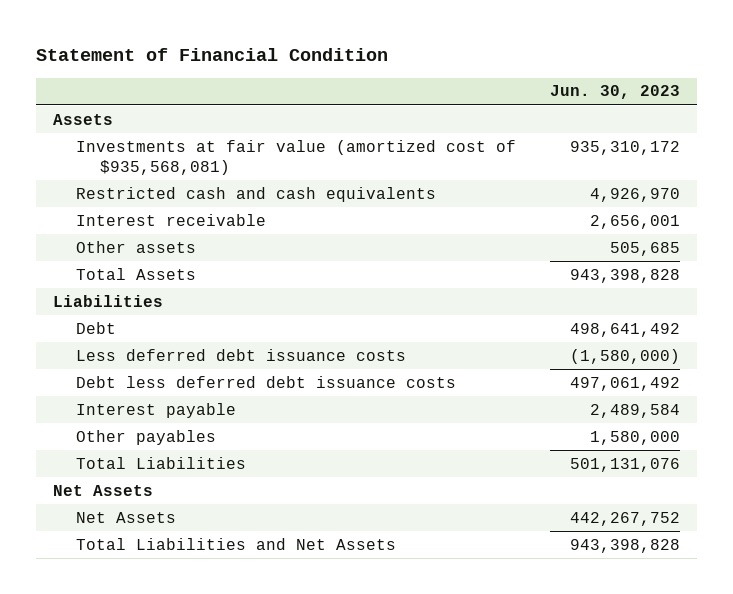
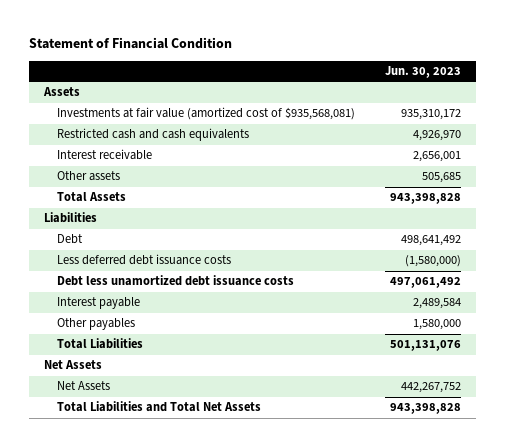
[76,375,457,388] Debt less deferred debt issuance costs -> [57,275,295,287] Debt less unamortized debt issuance costs
[76,537,397,550] Total Liabilities and Net Assets -> [57,401,262,413] Total Liabilities and Total Net Assets

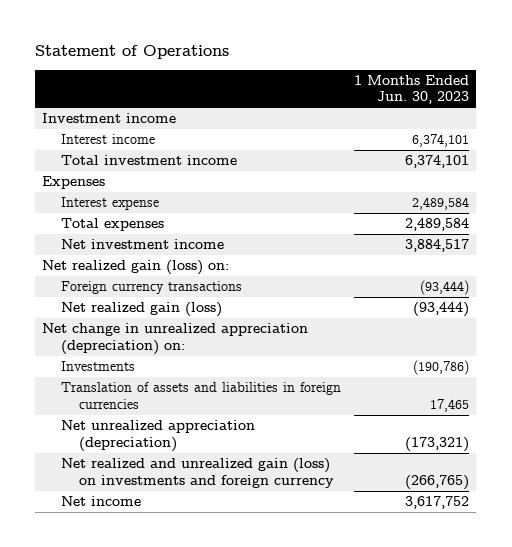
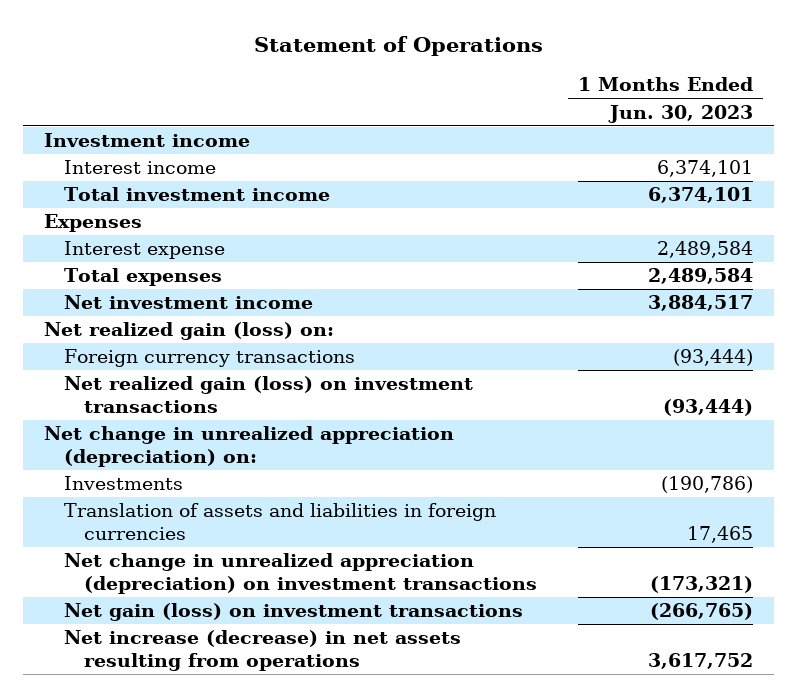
[60,302,222,318] Net realized gain (loss) -> [64,376,474,413] Net realized gain (loss) on investment transactions
[60,420,255,452] Net unrealized appreciation (depreciation) -> [64,553,538,594] Net change in unrealized appreciation (depreciation) on investment transactions
[60,458,334,488] Net realized and unrealized gain (loss) on investments and foreign currency -> [64,603,524,622] Net gain (loss) on investment transactions
[60,496,141,507] Net income -> [64,630,462,671] Net increase (decrease) in net assets resulting from operations

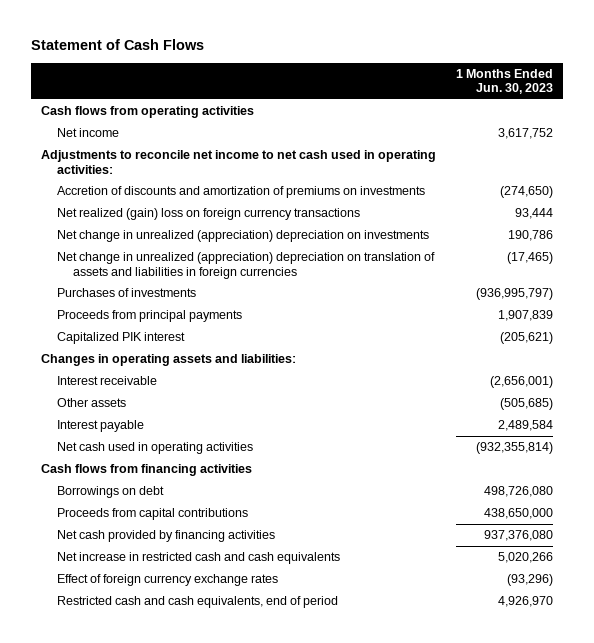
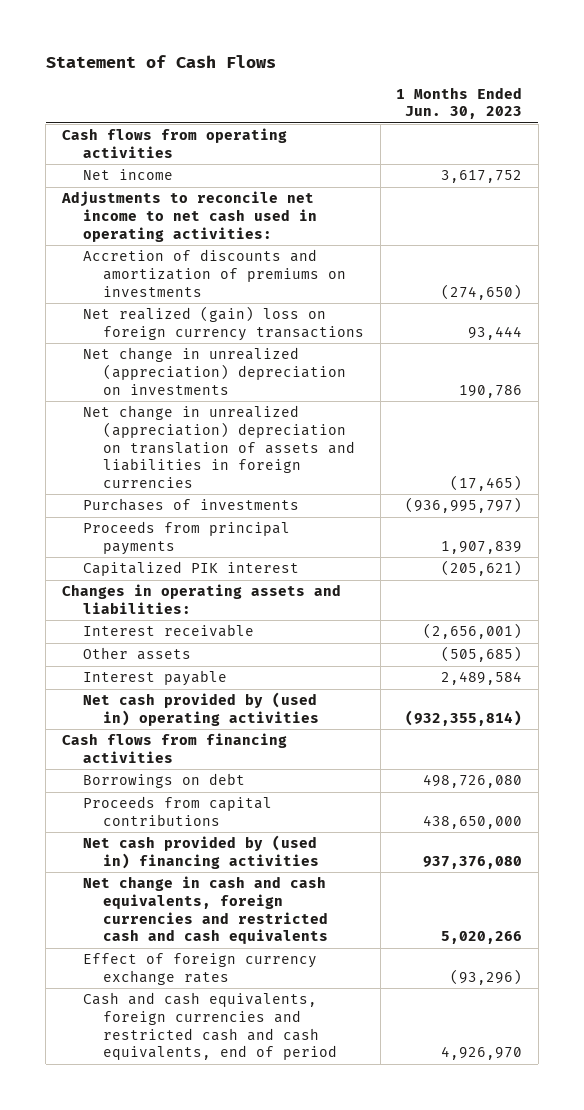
[56,442,253,455] Net cash used in operating activities -> [82,692,320,727] Net cash provided by (used in) operating activities
[56,530,275,543] Net cash provided by financing activities -> [82,835,320,870] Net cash provided by (used in) financing activities
[56,552,340,565] Net increase in restricted cash and cash equivalents -> [82,876,329,945] Net change in cash and cash equivalents, foreign currencies and restricted cash and cash equivalents
[56,596,338,609] Restricted cash and cash equivalents, end of period -> [82,992,338,1061] Cash and cash equivalents, foreign currencies and restricted cash and cash equivalents, end of period

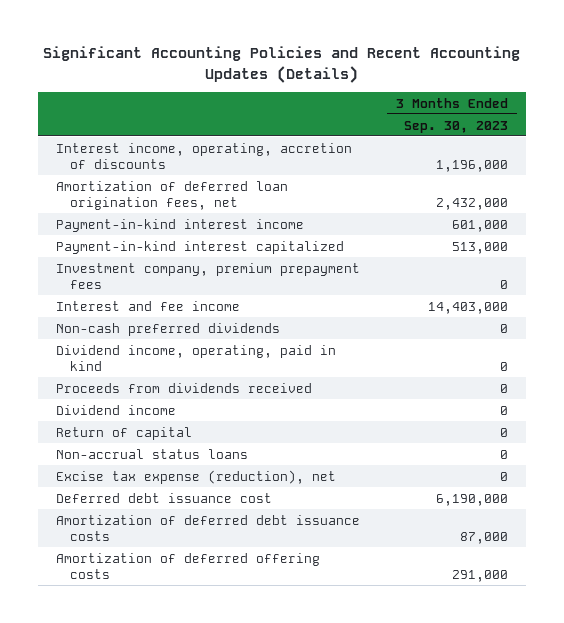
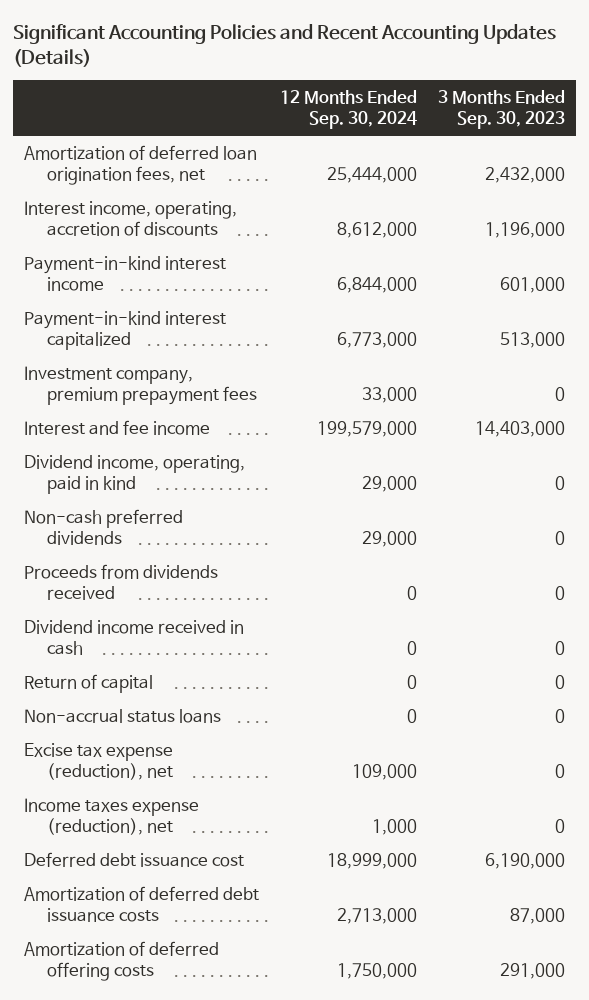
none -> [279,90,417,130] 12 Months Ended Sep. 30, 2024
[56,142,353,170] Interest income, operating, accretion of discounts -> [23,200,237,236] Interest income, operating, accretion of discounts
[56,322,281,336] Non-cash preferred dividends -> [23,508,183,545] Non-cash preferred dividends
[56,404,177,415] Dividend income -> none
none -> [23,619,244,655] Dividend income received in cash
none -> [23,797,199,835] Income taxes expense (reduction), net

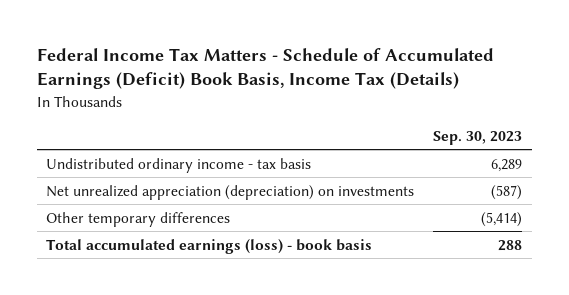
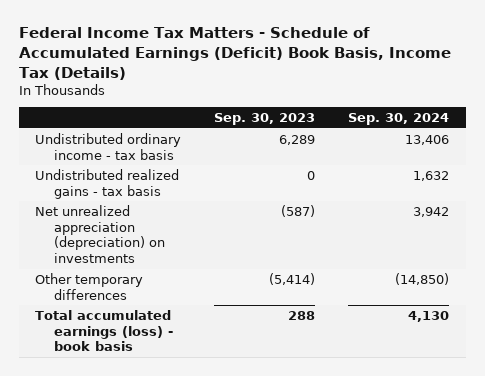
none -> [348,113,450,126] Sep. 30, 2024
none -> [35,168,180,199] Undistributed realized gains - tax basis

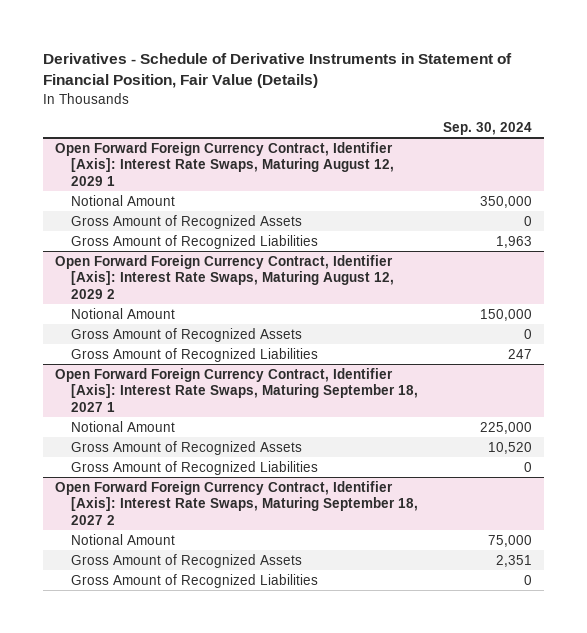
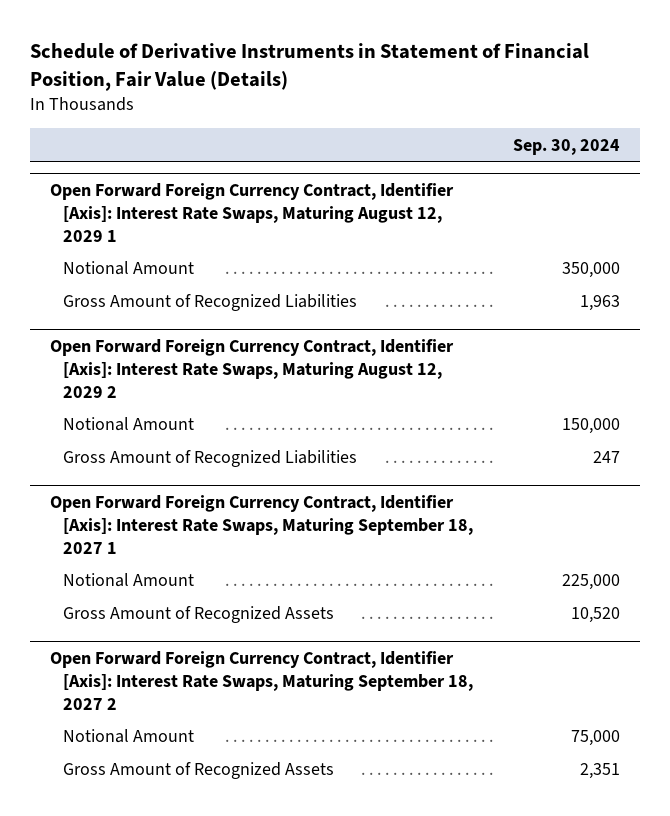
[42,52,512,89] Derivatives - Schedule of Derivative Instruments in Statement of Financial Position, Fair Value (Details) -> [30,43,590,91] Schedule of Derivative Instruments in Statement of Financial Position, Fair Value (Details)
[71,214,303,229] Gross Amount of Recognized Assets -> none
[71,327,303,342] Gross Amount of Recognized Assets -> none
[71,460,319,475] Gross Amount of Recognized Liabilities -> none
[71,573,319,588] Gross Amount of Recognized Liabilities -> none

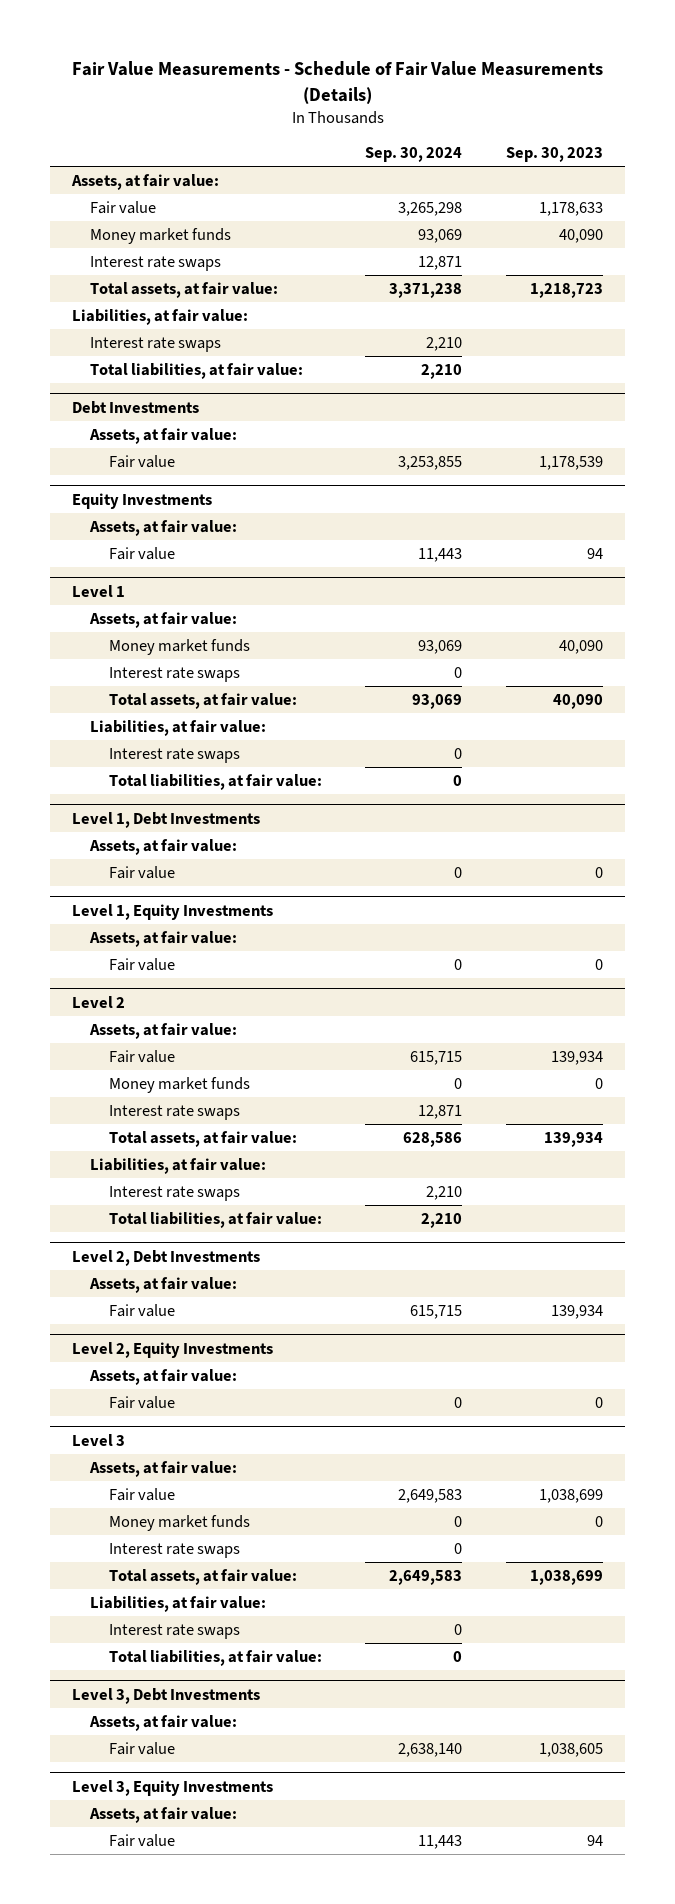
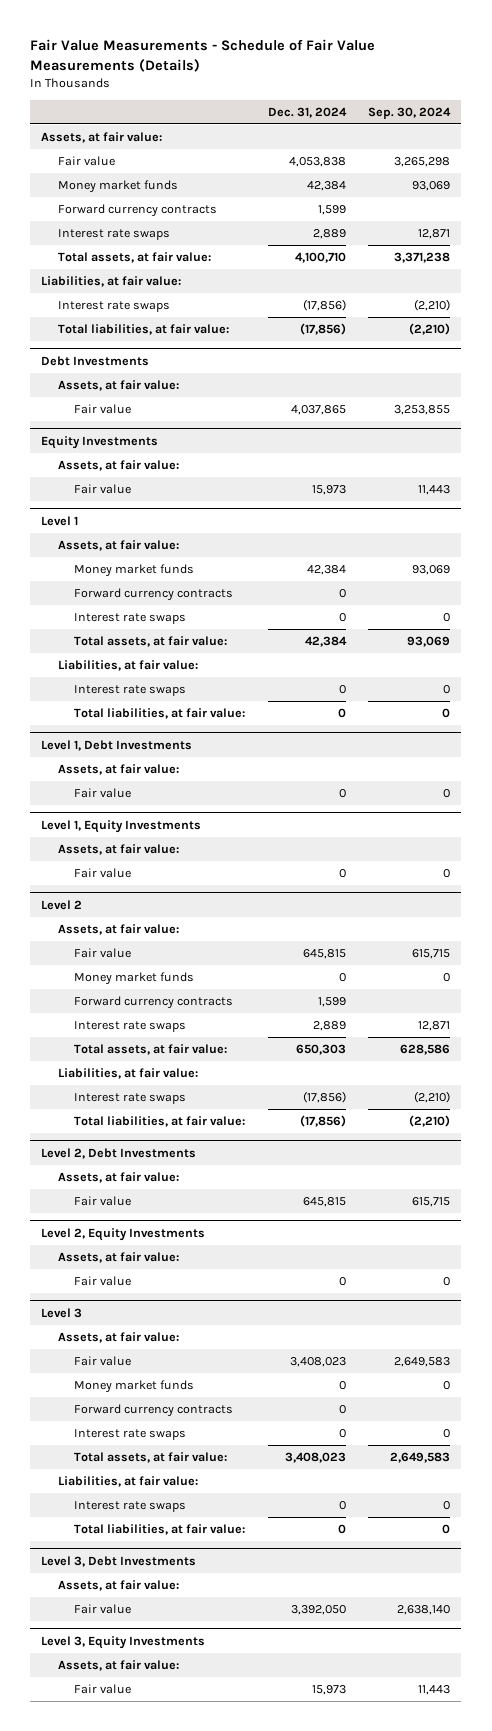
[506,147,604,163] Sep. 30, 2023 -> none
none -> [267,106,347,118] Dec. 31, 2024
none -> [57,204,217,218] Forward currency contracts
[426,337,463,352] 2,210 -> [414,299,451,312] (2,210)
[421,364,463,380] 2,210 -> [409,323,451,336] (2,210)
none -> [74,588,234,602] Forward currency contracts
none -> [74,996,234,1010] Forward currency contracts
[426,1186,463,1201] 2,210 -> [414,1091,451,1104] (2,210)
[421,1213,463,1229] 2,210 -> [409,1115,451,1128] (2,210)
none -> [74,1404,234,1418] Forward currency contracts

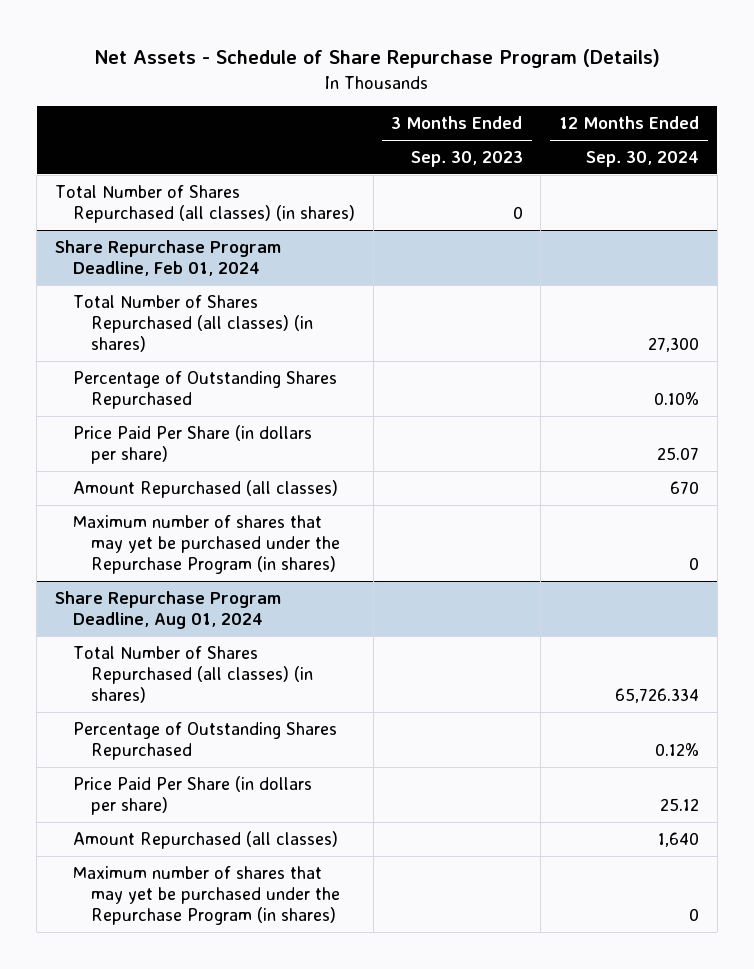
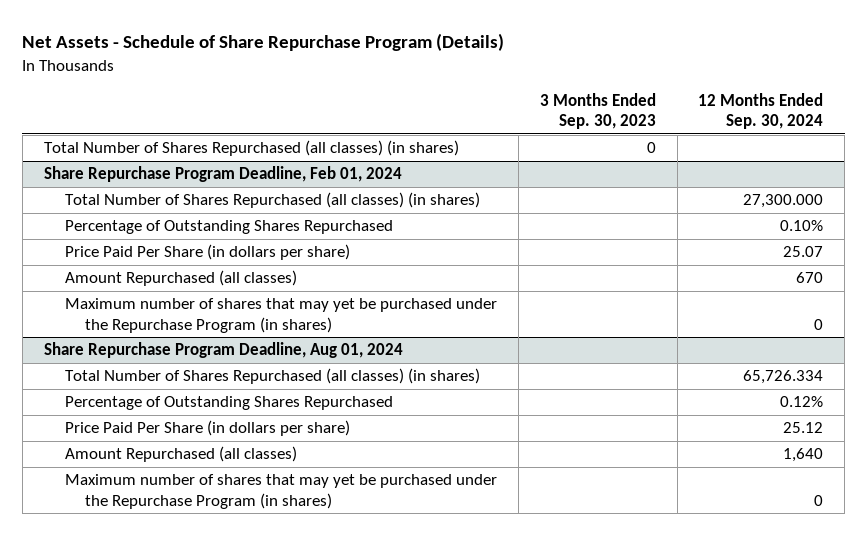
[648,337,700,353] 27,300 -> [743,194,824,209] 27,300.000

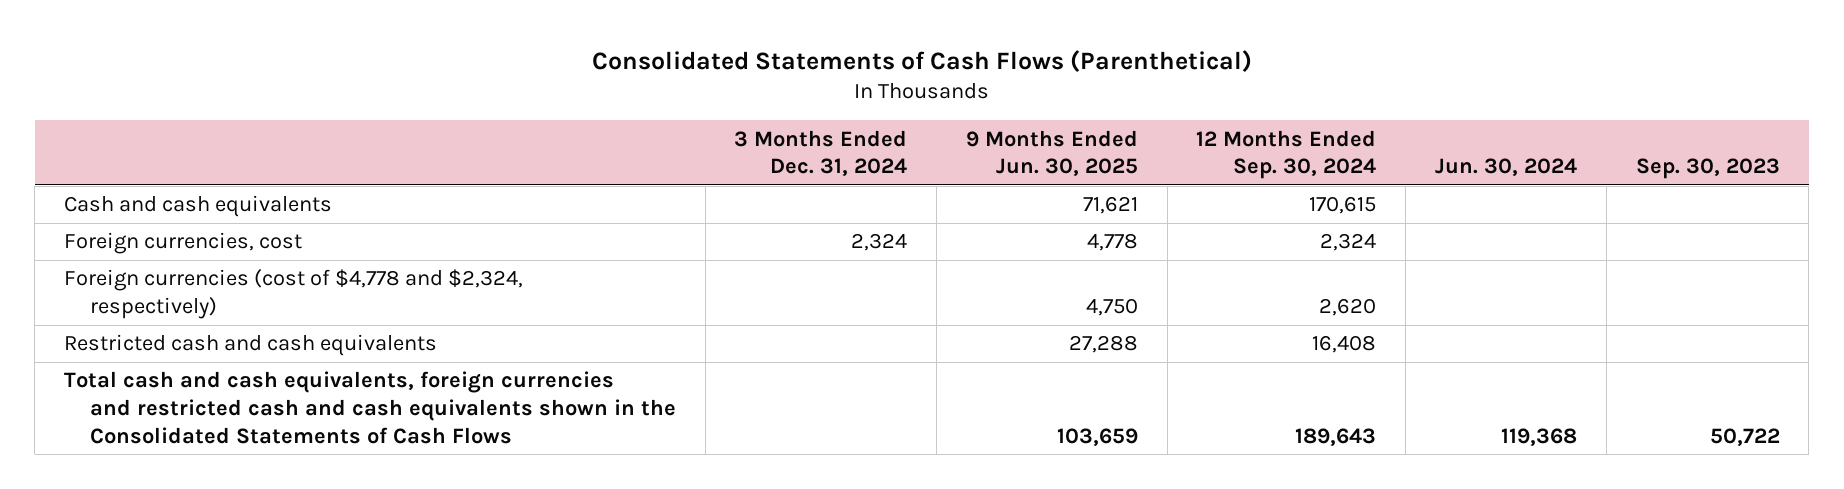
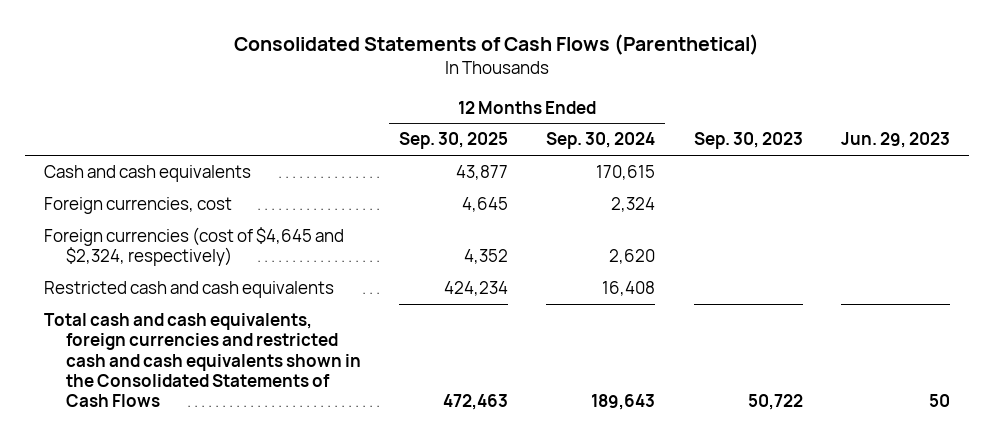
[734,129,908,177] 3 Months Ended Dec. 31, 2024 -> none
[965,129,1138,177] 9 Months Ended Jun. 30, 2025 -> none
[1435,158,1578,177] Jun. 30, 2024 -> none
none -> [398,132,508,150] Sep. 30, 2025
none -> [840,132,950,149] Jun. 29, 2023
[64,269,524,320] Foreign currencies (cost of $4,778 and $2,324, respectively) -> [44,227,345,267] Foreign currencies (cost of $4,645 and $2,324, respectively)

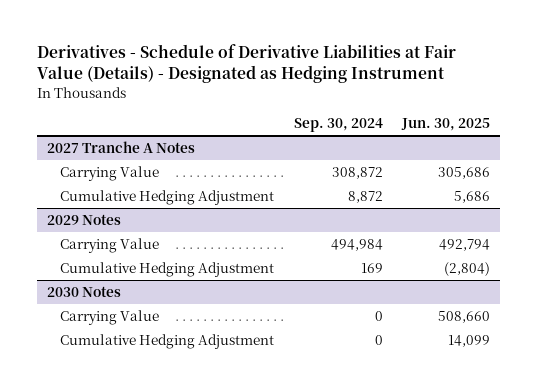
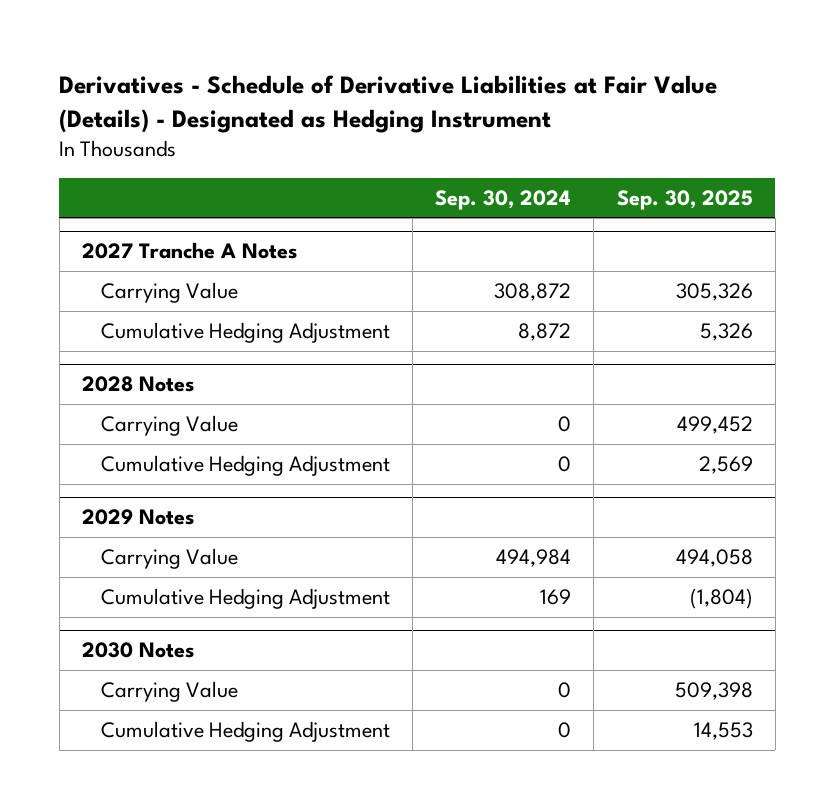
[401,118,491,132] Jun. 30, 2025 -> none
none -> [616,189,753,210] Sep. 30, 2025
none -> [81,375,194,392] 2028 Notes
none -> [100,414,238,436] Carrying Value
none -> [100,454,390,476] Cumulative Hedging Adjustment

